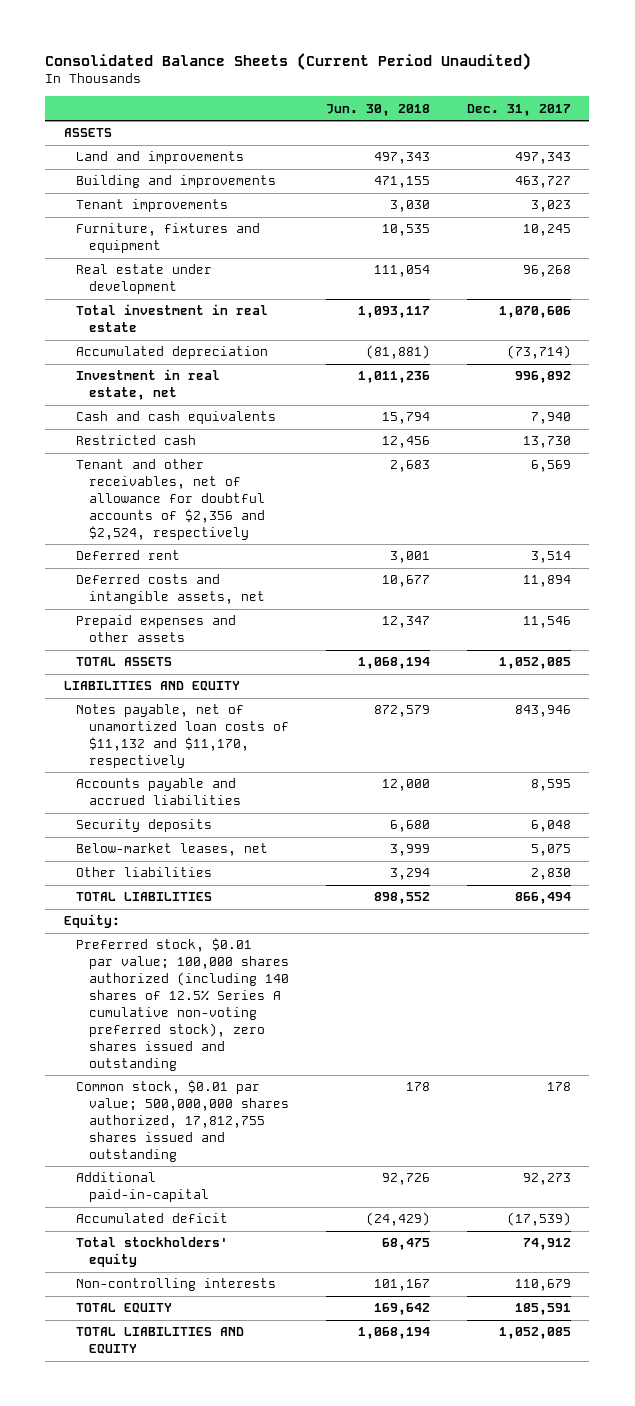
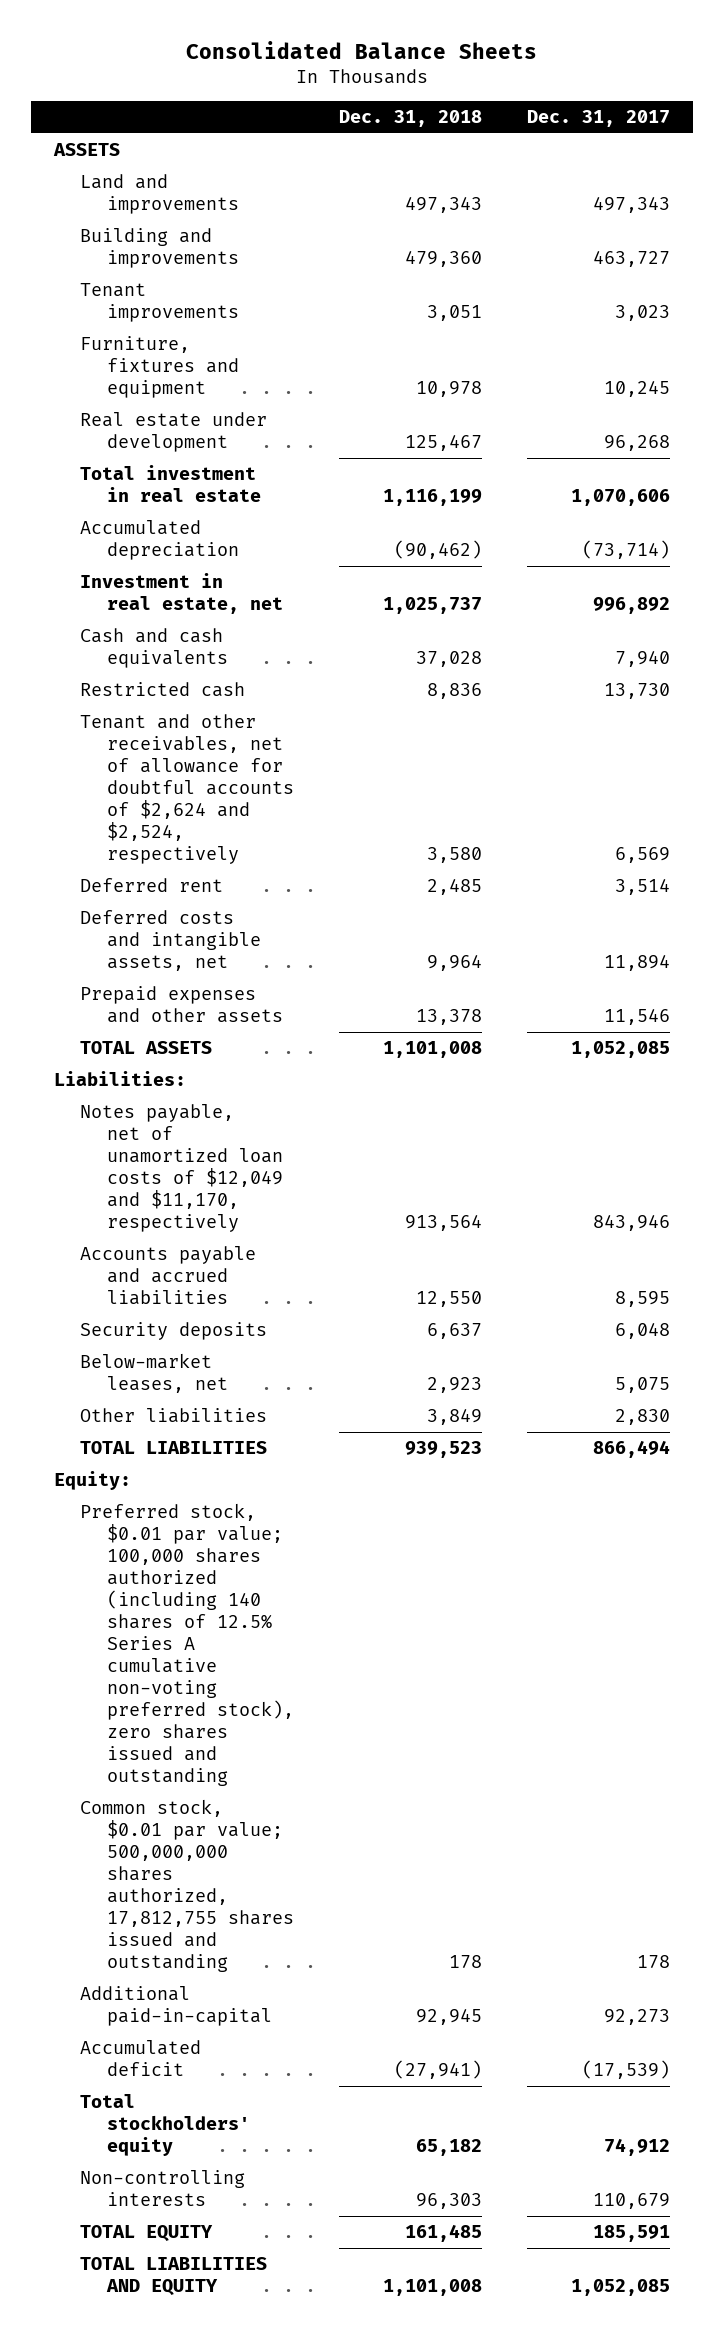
[45,52,532,70] Consolidated Balance Sheets (Current Period Unaudited) -> [186,41,538,60] Consolidated Balance Sheets
[325,103,430,116] Jun. 30, 2018 -> none
none -> [338,110,482,128] Dec. 31, 2018
[76,459,266,541] Tenant and other receivables, net of allowance for doubtful accounts of $2,356 and $2,524, respectively -> [80,714,294,865] Tenant and other receivables, net of allowance for doubtful accounts of $2,624 and $2,524, respectively
[63,681,240,692] LIABILITIES AND EQUITY -> none
none -> [54,1071,187,1087] Liabilities:
[76,704,290,769] Notes payable, net of unamortized loan costs of $11,132 and $11,170, respectively -> [80,1104,283,1233] Notes payable, net of unamortized loan costs of $12,049 and $11,170, respectively

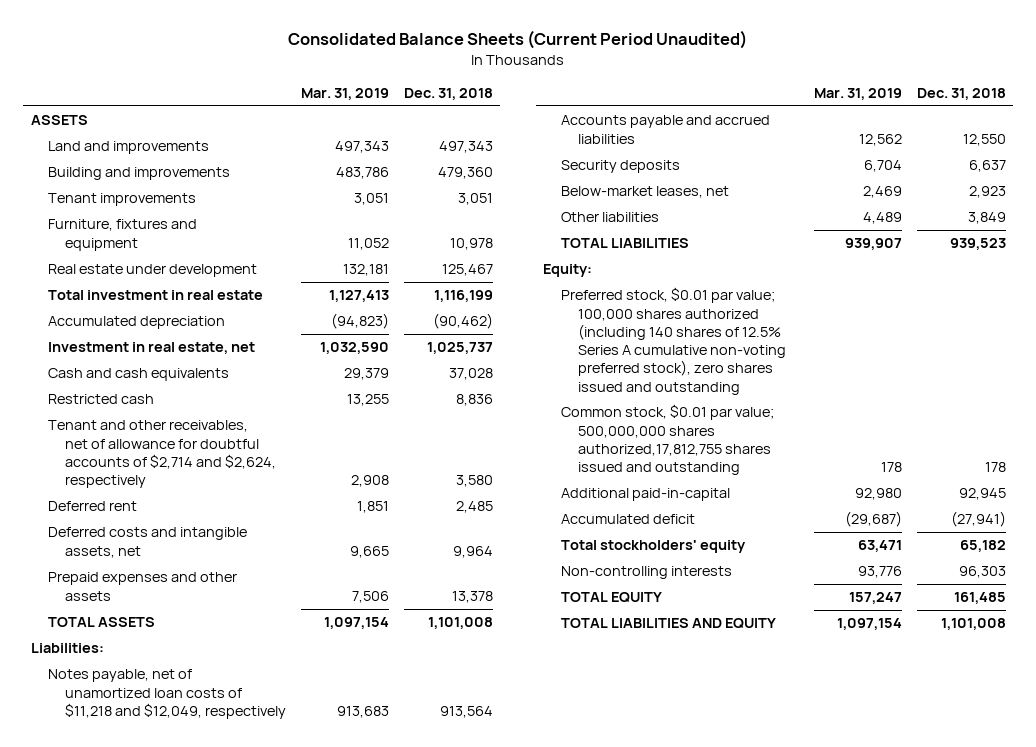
[186,41,538,60] Consolidated Balance Sheets -> [288,30,748,50] Consolidated Balance Sheets (Current Period Unaudited)
[527,110,671,128] Dec. 31, 2017 -> none
none -> [300,87,389,100] Mar. 31, 2019
[80,714,294,865] Tenant and other receivables, net of allowance for doubtful accounts of $2,624 and $2,524, respectively -> [47,420,277,489] Tenant and other receivables, net of allowance for doubtful accounts of $2,714 and $2,624, respectively
[80,1104,283,1233] Notes payable, net of unamortized loan costs of $12,049 and $11,170, respectively -> [47,669,287,719] Notes payable, net of unamortized loan costs of $11,218 and $12,049, respectively
[80,1799,294,1973] Common stock, $0.01 par value; 500,000,000 shares authorized, 17,812,755 shares issued and outstanding -> [560,404,774,476] Common stock, $0.01 par value; 500,000,000 shares authorized,17,812,755 shares issued and outstanding

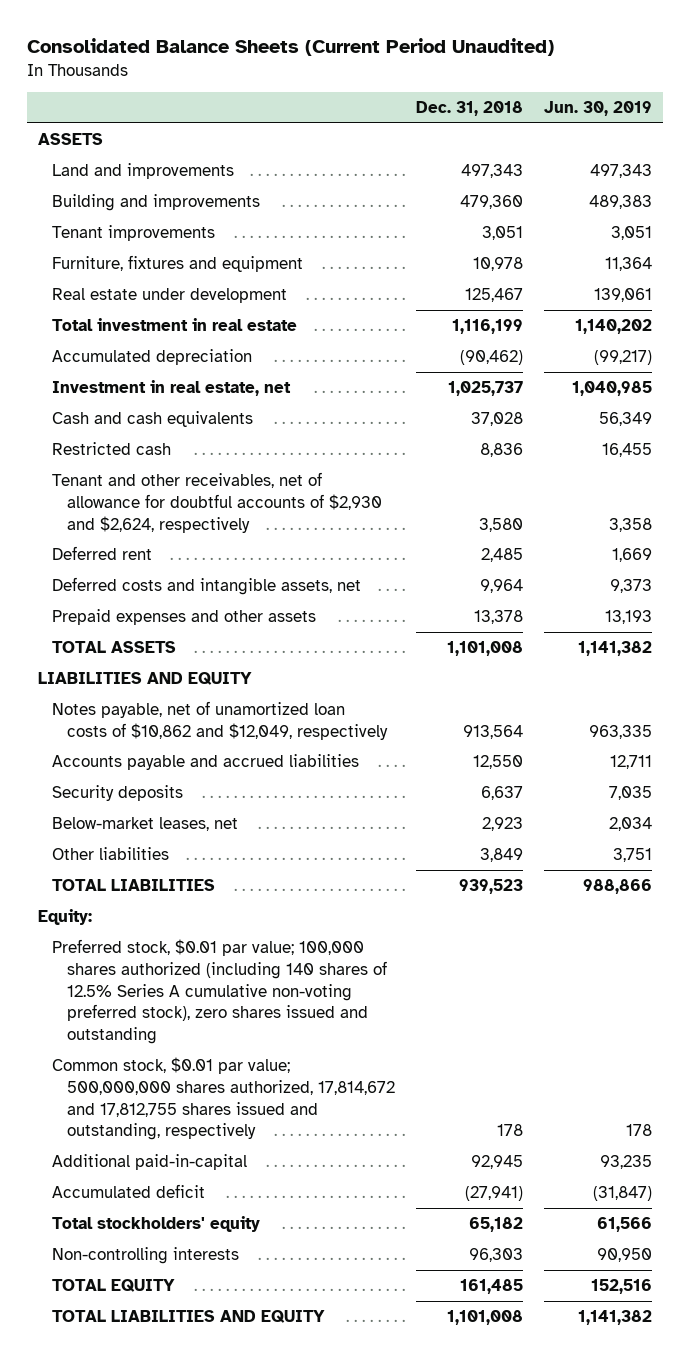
[300,87,389,100] Mar. 31, 2019 -> none
none -> [544,101,653,117] Jun. 30, 2019
[47,420,277,489] Tenant and other receivables, net of allowance for doubtful accounts of $2,714 and $2,624, respectively -> [52,471,382,533] Tenant and other receivables, net of allowance for doubtful accounts of $2,930 and $2,624, respectively
[30,643,104,654] Liabilities: -> none
none -> [37,671,252,685] LIABILITIES AND EQUITY
[47,669,287,719] Notes payable, net of unamortized loan costs of $11,218 and $12,049, respectively -> [52,700,388,740] Notes payable, net of unamortized loan costs of $10,862 and $12,049, respectively
[560,404,774,476] Common stock, $0.01 par value; 500,000,000 shares authorized,17,812,755 shares issued and outstanding -> [52,1056,395,1141] Common stock, $0.01 par value; 500,000,000 shares authorized, 17,814,672 and 17,812,755 shares issued and outstanding, respectively

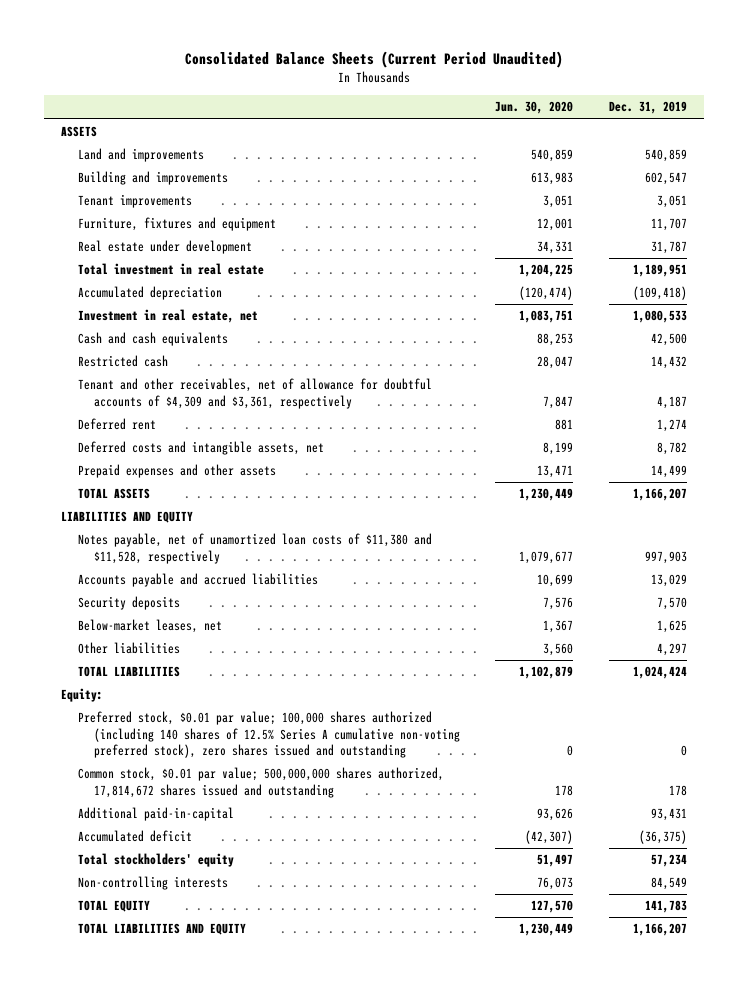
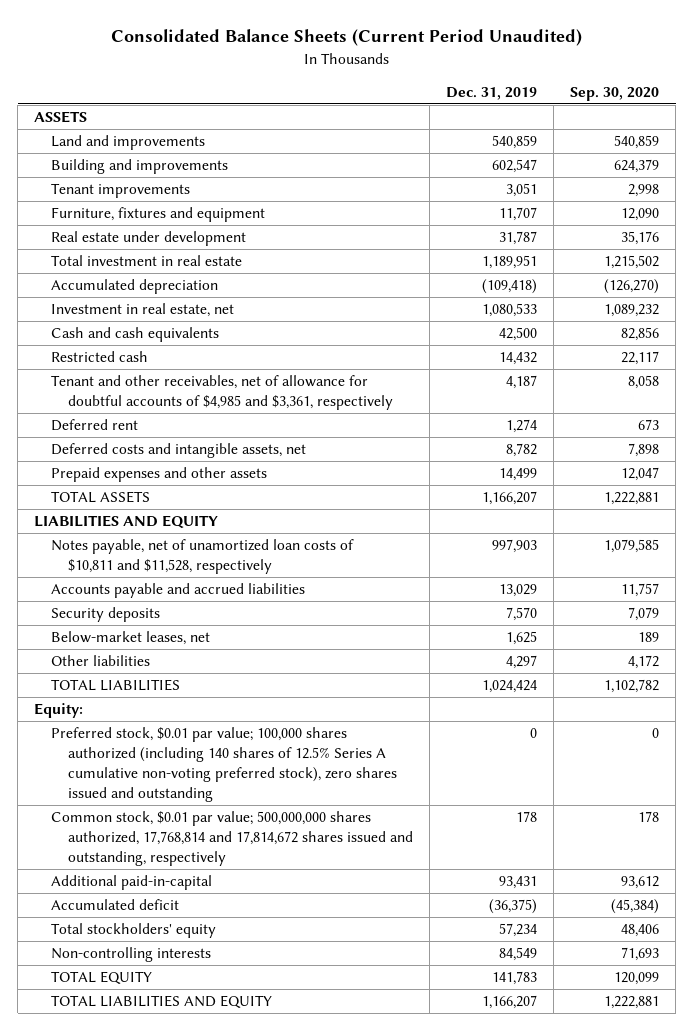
[495,101,574,115] Jun. 30, 2020 -> none
none -> [570,86,660,101] Sep. 30, 2020
[77,378,432,409] Tenant and other receivables, net of allowance for doubtful accounts of $4,309 and $3,361, respectively -> [51,375,394,411] Tenant and other receivables, net of allowance for doubtful accounts of $4,985 and $3,361, respectively
[77,533,432,564] Notes payable, net of unamortized loan costs of $11,380 and $11,528, respectively -> [51,539,355,575] Notes payable, net of unamortized loan costs of $10,811 and $11,528, respectively
[77,767,444,798] Common stock, $0.01 par value; 500,000,000 shares authorized, 17,814,672 shares issued and outstanding -> [51,811,414,867] Common stock, $0.01 par value; 500,000,000 shares authorized, 17,768,814 and 17,814,672 shares issued and outstanding, respectively

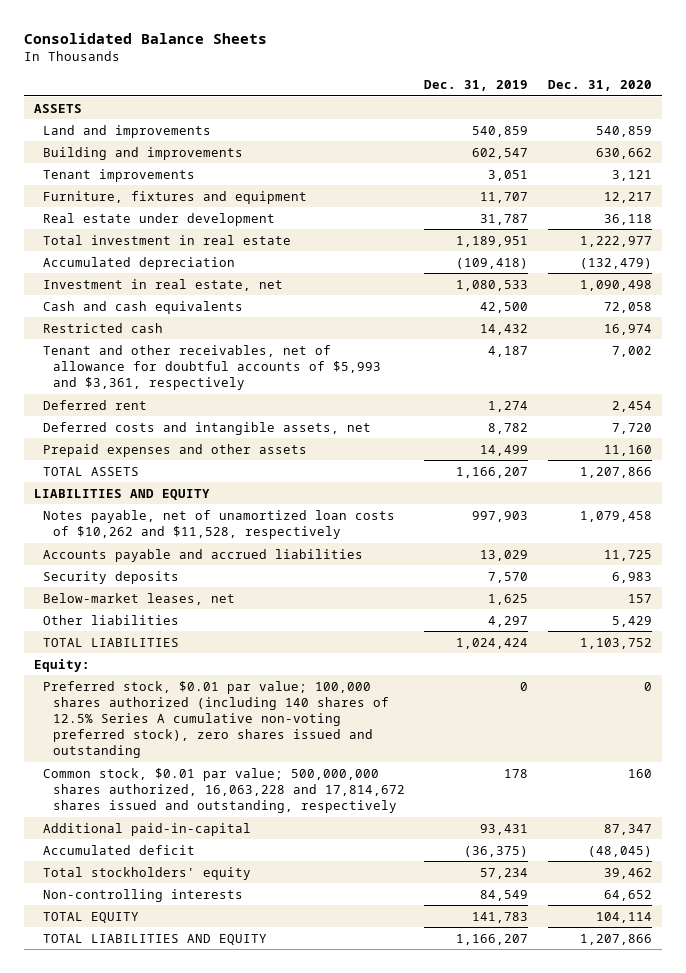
[110,29,582,47] Consolidated Balance Sheets (Current Period Unaudited) -> [24,32,268,44] Consolidated Balance Sheets
[570,86,660,101] Sep. 30, 2020 -> none
none -> [547,80,652,92] Dec. 31, 2020
[51,375,394,411] Tenant and other receivables, net of allowance for doubtful accounts of $4,985 and $3,361, respectively -> [43,344,381,391] Tenant and other receivables, net of allowance for doubtful accounts of $5,993 and $3,361, respectively
[51,539,355,575] Notes payable, net of unamortized loan costs of $10,811 and $11,528, respectively -> [43,509,396,539] Notes payable, net of unamortized loan costs of $10,262 and $11,528, respectively
[51,811,414,867] Common stock, $0.01 par value; 500,000,000 shares authorized, 17,768,814 and 17,814,672 shares issued and outstanding, respectively -> [43,767,405,814] Common stock, $0.01 par value; 500,000,000 shares authorized, 16,063,228 and 17,814,672 shares issued and outstanding, respectively

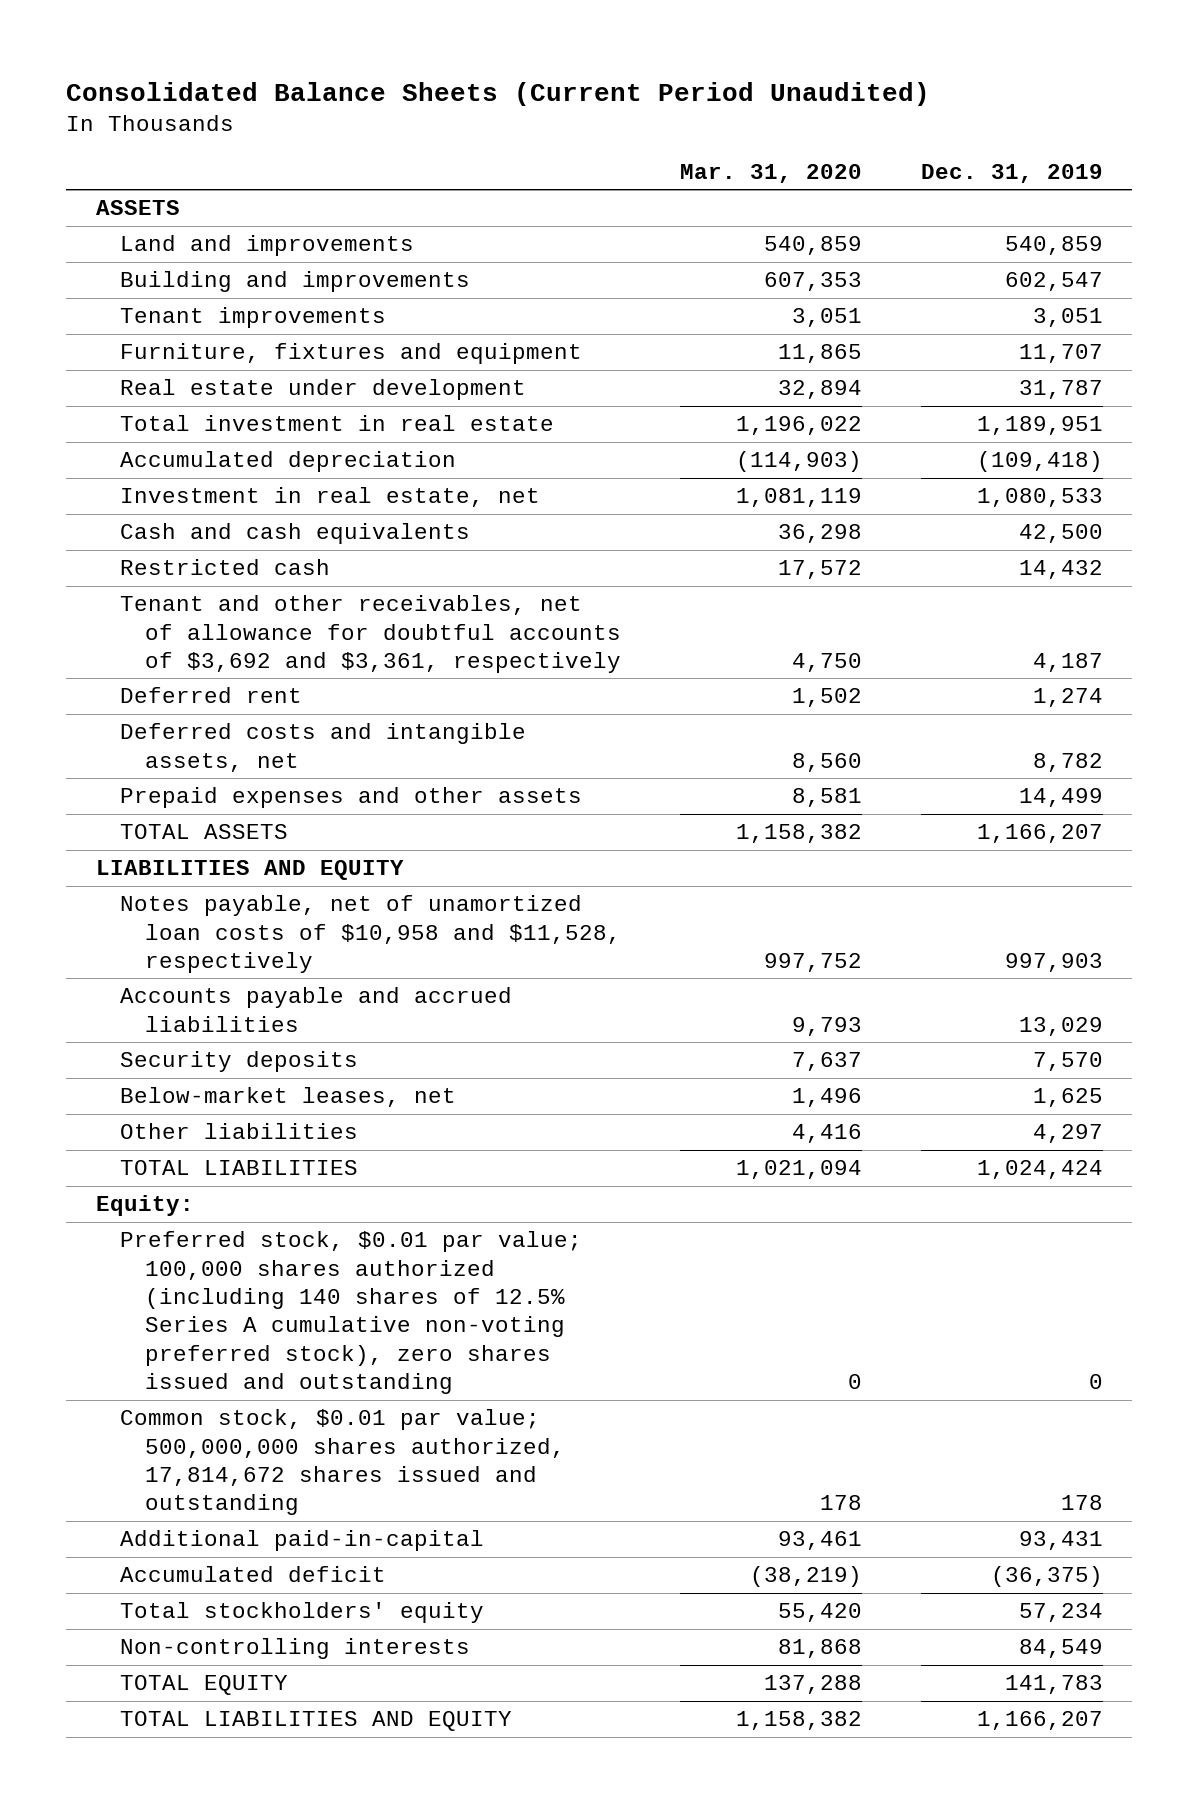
[24,32,268,44] Consolidated Balance Sheets -> [66,82,931,107] Consolidated Balance Sheets (Current Period Unaudited)
[547,80,652,92] Dec. 31, 2020 -> none
none -> [679,163,862,183] Mar. 31, 2020
[43,344,381,391] Tenant and other receivables, net of allowance for doubtful accounts of $5,993 and $3,361, respectively -> [120,595,622,674] Tenant and other receivables, net of allowance for doubtful accounts of $3,692 and $3,361, respectively
[43,509,396,539] Notes payable, net of unamortized loan costs of $10,262 and $11,528, respectively -> [120,895,622,974] Notes payable, net of unamortized loan costs of $10,958 and $11,528, respectively
[43,767,405,814] Common stock, $0.01 par value; 500,000,000 shares authorized, 16,063,228 and 17,814,672 shares issued and outstanding, respectively -> [120,1409,566,1516] Common stock, $0.01 par value; 500,000,000 shares authorized, 17,814,672 shares issued and outstanding

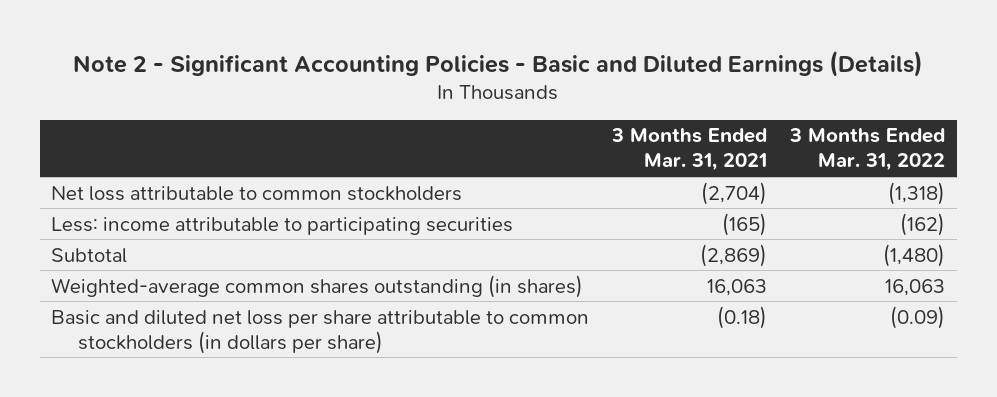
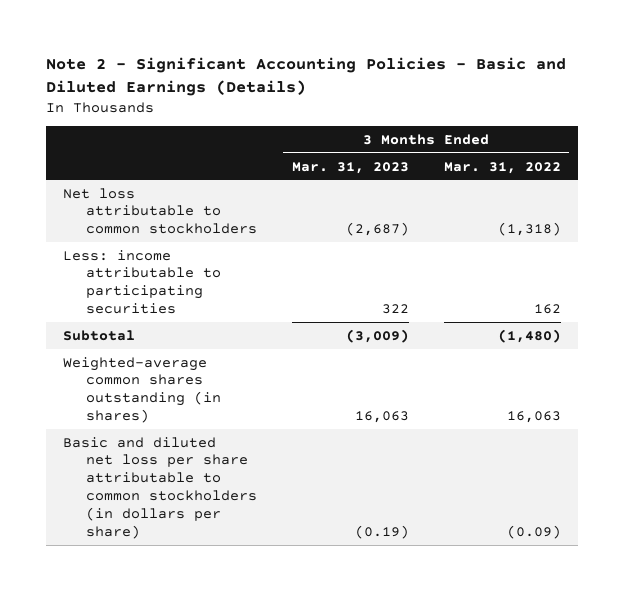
[611,128,768,172] 3 Months Ended Mar. 31, 2021 -> none
none -> [291,161,409,174] Mar. 31, 2023
[900,212,946,236] (162) -> [533,304,561,315] 162

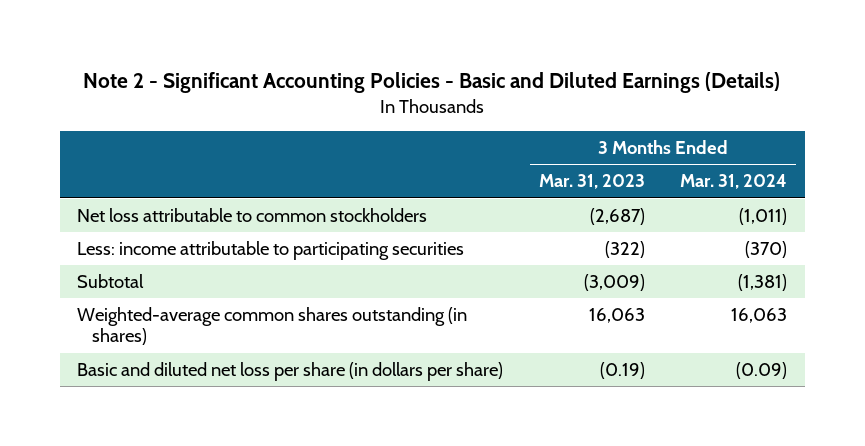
[443,161,561,174] Mar. 31, 2022 -> none
none -> [680,174,788,190] Mar. 31, 2024
[381,304,409,315] 322 -> [604,241,645,259] (322)
[63,436,258,539] Basic and diluted net loss per share attributable to common stockholders (in dollars per share) -> [77,362,504,382] Basic and diluted net loss per share (in dollars per share)

